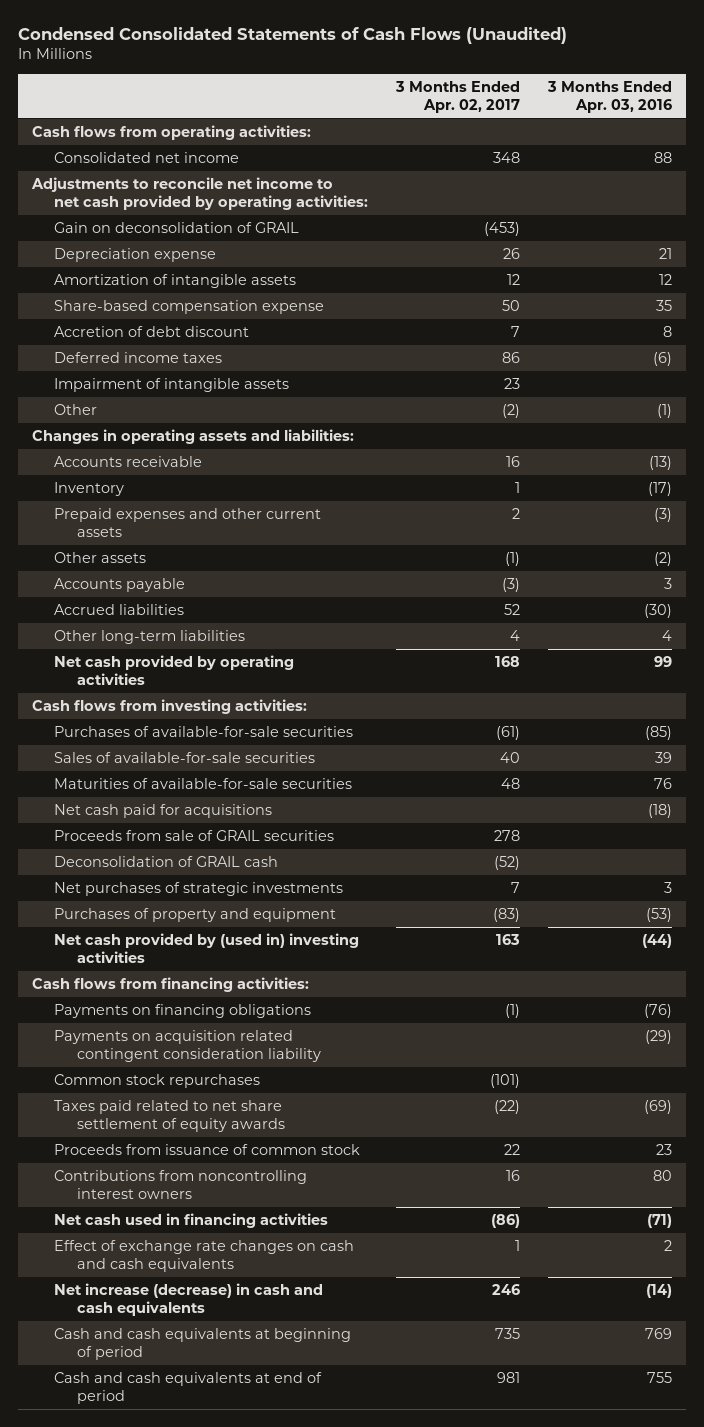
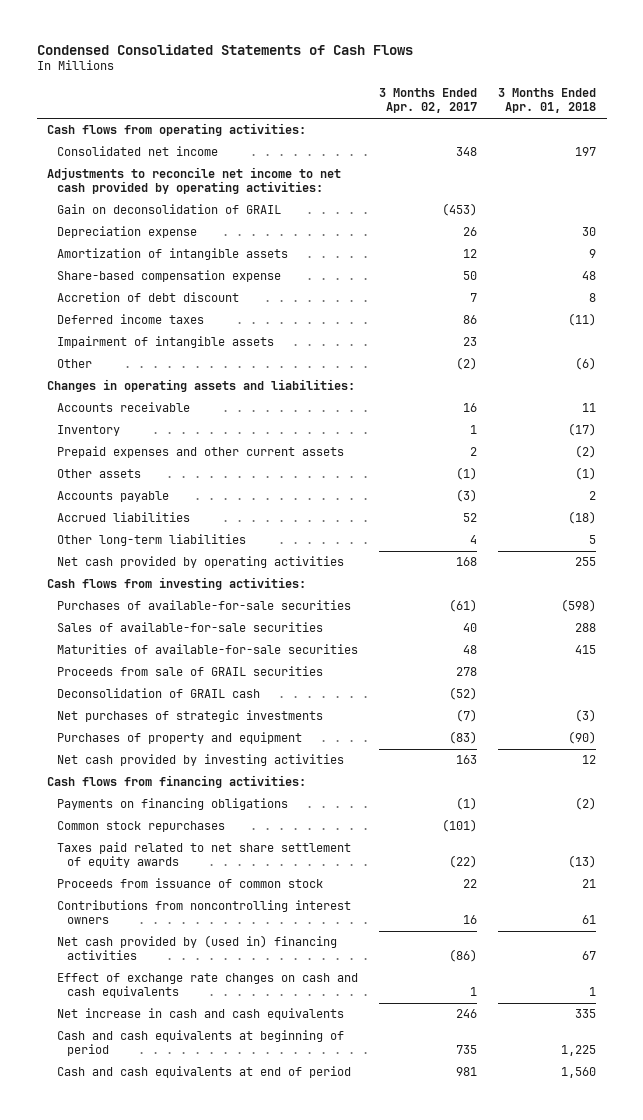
[17,26,567,44] Condensed Consolidated Statements of Cash Flows (Unaudited) -> [36,43,413,55] Condensed Consolidated Statements of Cash Flows
[547,80,673,113] 3 Months Ended Apr. 03, 2016 -> none
none -> [498,88,597,114] 3 Months Ended Apr. 01, 2018
[54,803,273,818] Net cash paid for acquisitions -> none
[511,881,521,893] 7 -> [456,709,478,723] (7)
[54,932,360,964] Net cash provided by (used in) investing activities -> [57,754,345,767] Net cash provided by investing activities
[54,1029,322,1063] Payments on acquisition related contingent consideration liability -> none
[54,1212,329,1228] Net cash used in financing activities -> [57,935,338,961] Net cash provided by (used in) financing activities
[54,1282,324,1317] Net increase (decrease) in cash and cash equivalents -> [57,1008,345,1021] Net increase in cash and cash equivalents

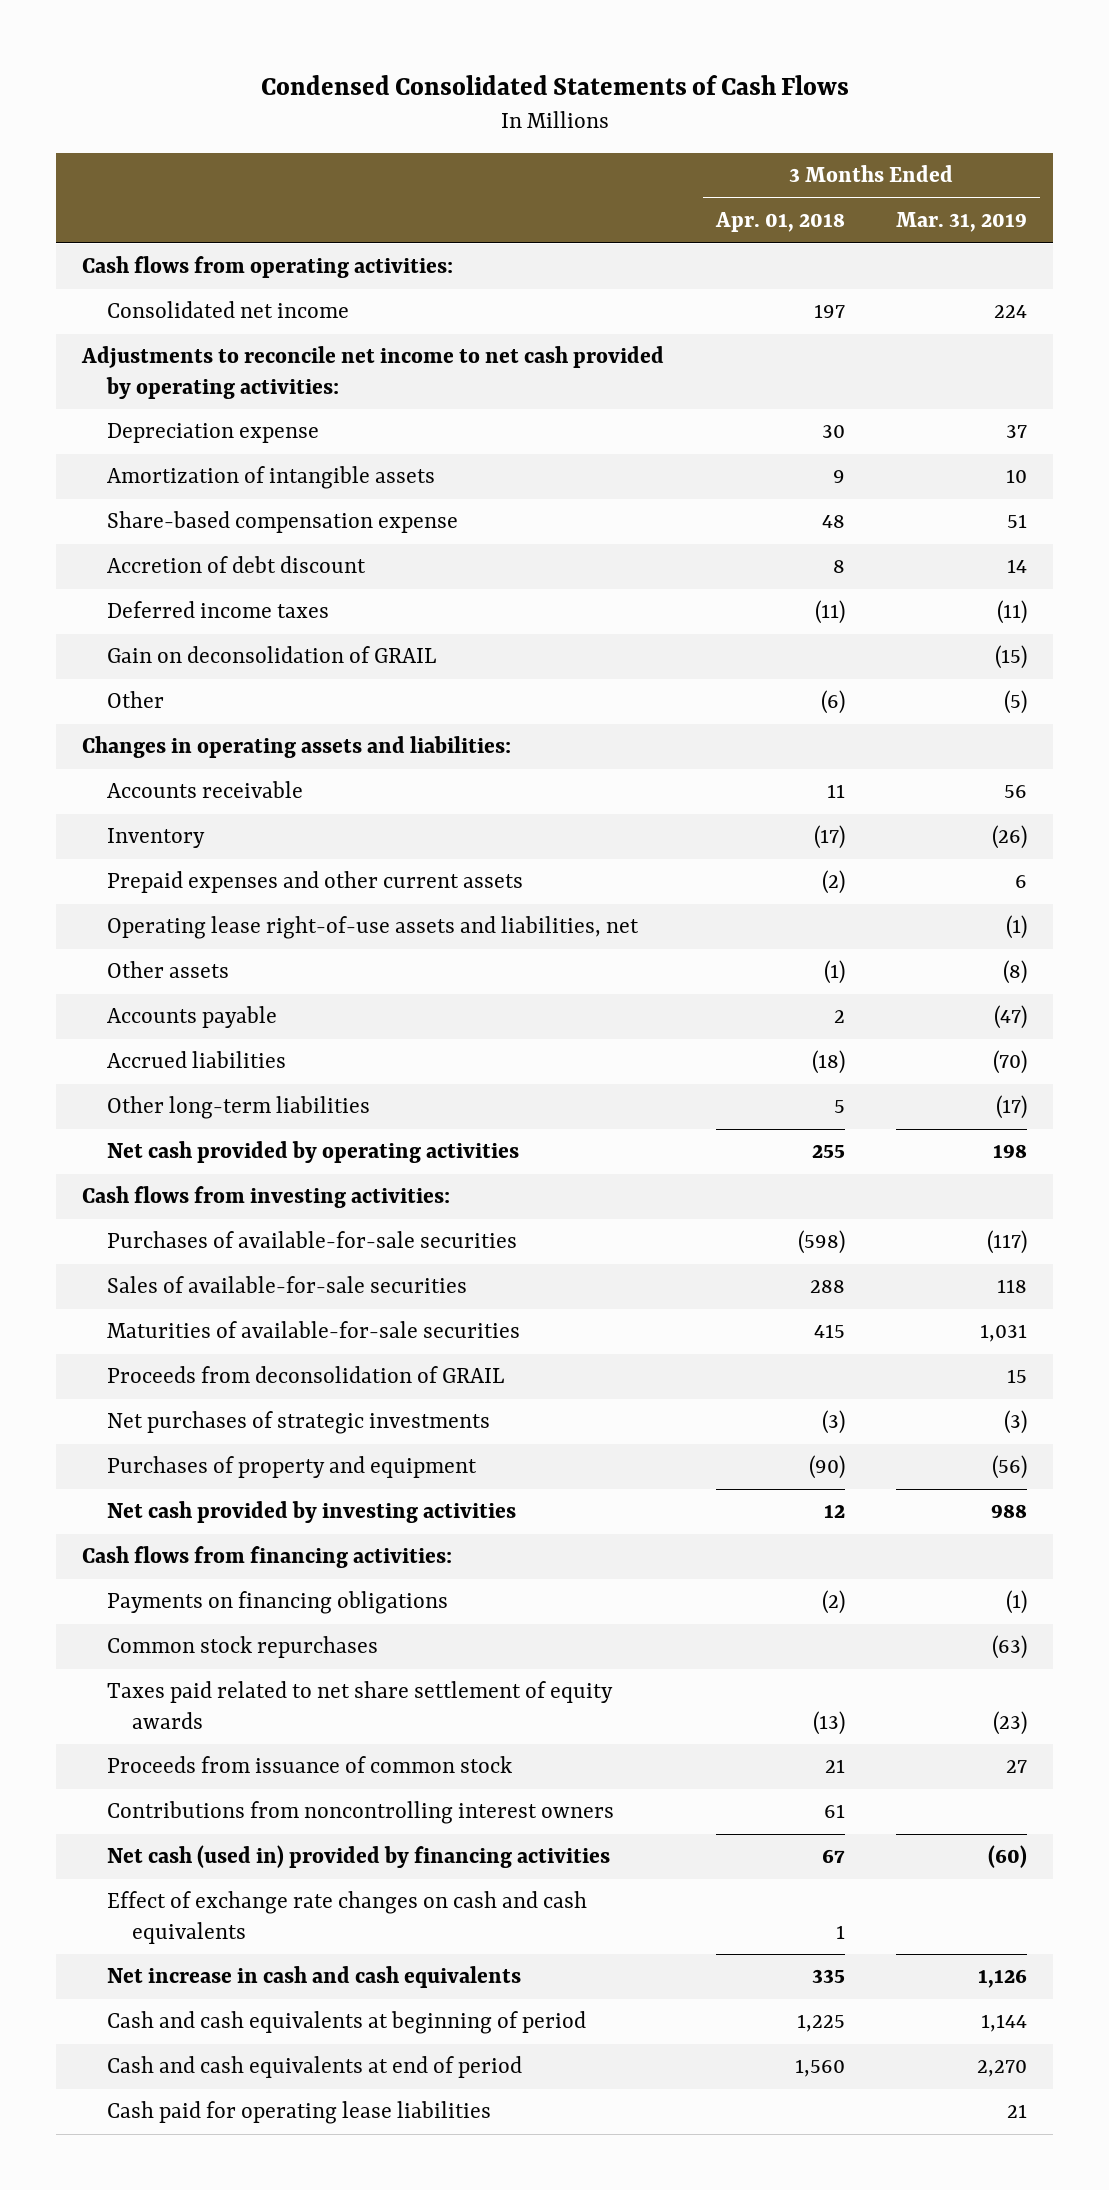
[379,88,478,114] 3 Months Ended Apr. 02, 2017 -> none
none -> [896,212,1028,233] Mar. 31, 2019
[57,336,275,349] Impairment of intangible assets -> none
[57,204,282,215] Gain on deconsolidation of GRAIL -> [106,646,436,664] Gain on deconsolidation of GRAIL
none -> [106,916,639,940] Operating lease right-of-use assets and liabilities, net
[57,688,261,699] Deconsolidation of GRAIL cash -> none
[57,666,324,677] Proceeds from sale of GRAIL securities -> [106,1366,504,1384] Proceeds from deconsolidation of GRAIL
[57,935,338,961] Net cash provided by (used in) financing activities -> [106,1845,610,1869] Net cash (used in) provided by financing activities
none -> [106,2101,491,2125] Cash paid for operating lease liabilities

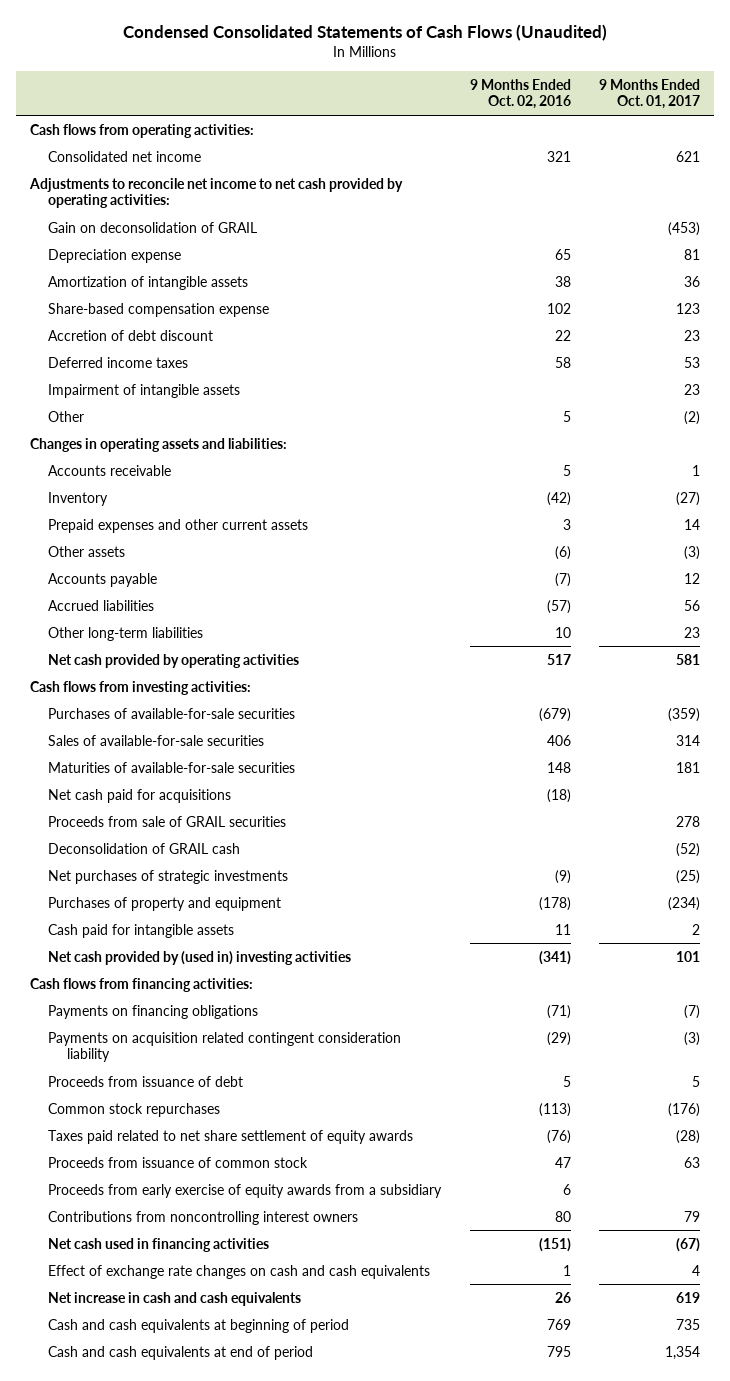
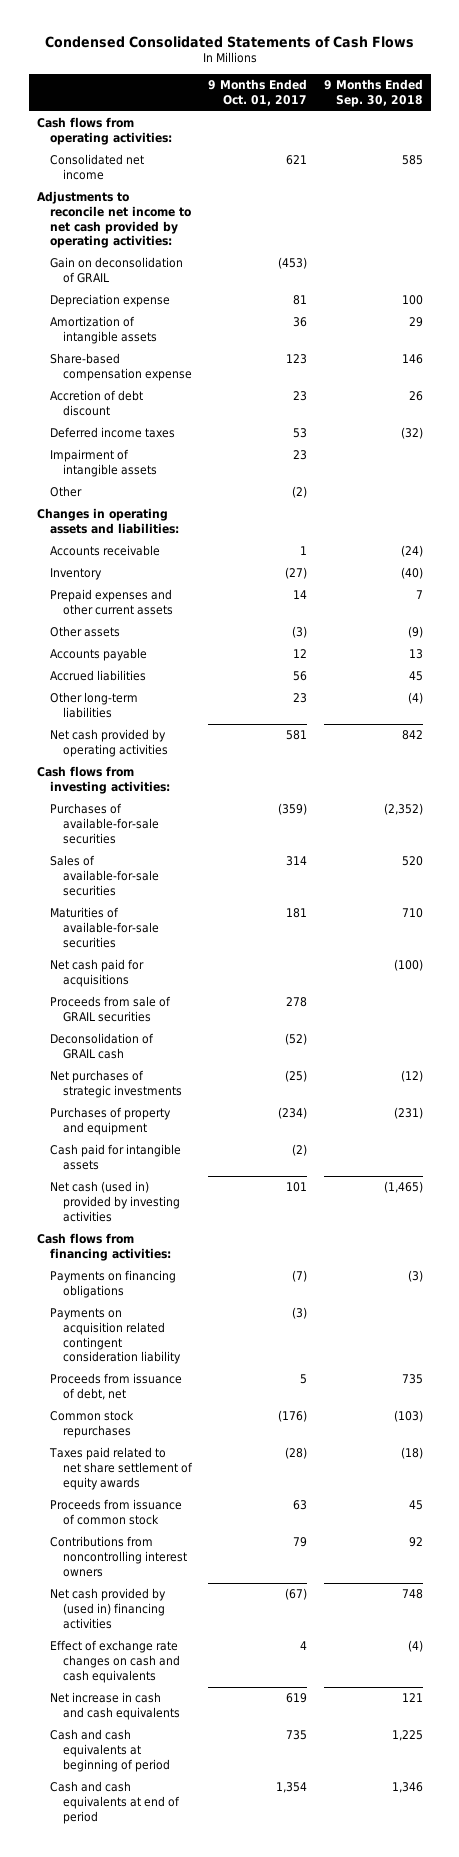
[123,23,608,41] Condensed Consolidated Statements of Cash Flows (Unaudited) -> [44,35,414,48] Condensed Consolidated Statements of Cash Flows
[469,79,571,110] 9 Months Ended Oct. 02, 2016 -> none
none -> [323,79,423,107] 9 Months Ended Sep. 30, 2018
[692,923,701,935] 2 -> [292,1144,308,1157] (2)
[48,950,352,965] Net cash provided by (used in) investing activities -> [49,1181,180,1222] Net cash (used in) provided by investing activities
[48,1075,244,1087] Proceeds from issuance of debt -> [49,1373,182,1401] Proceeds from issuance of debt, net
[48,1183,443,1198] Proceeds from early exercise of equity awards from a subsidiary -> none
[48,1237,270,1252] Net cash used in financing activities -> [49,1588,166,1629] Net cash provided by (used in) financing activities

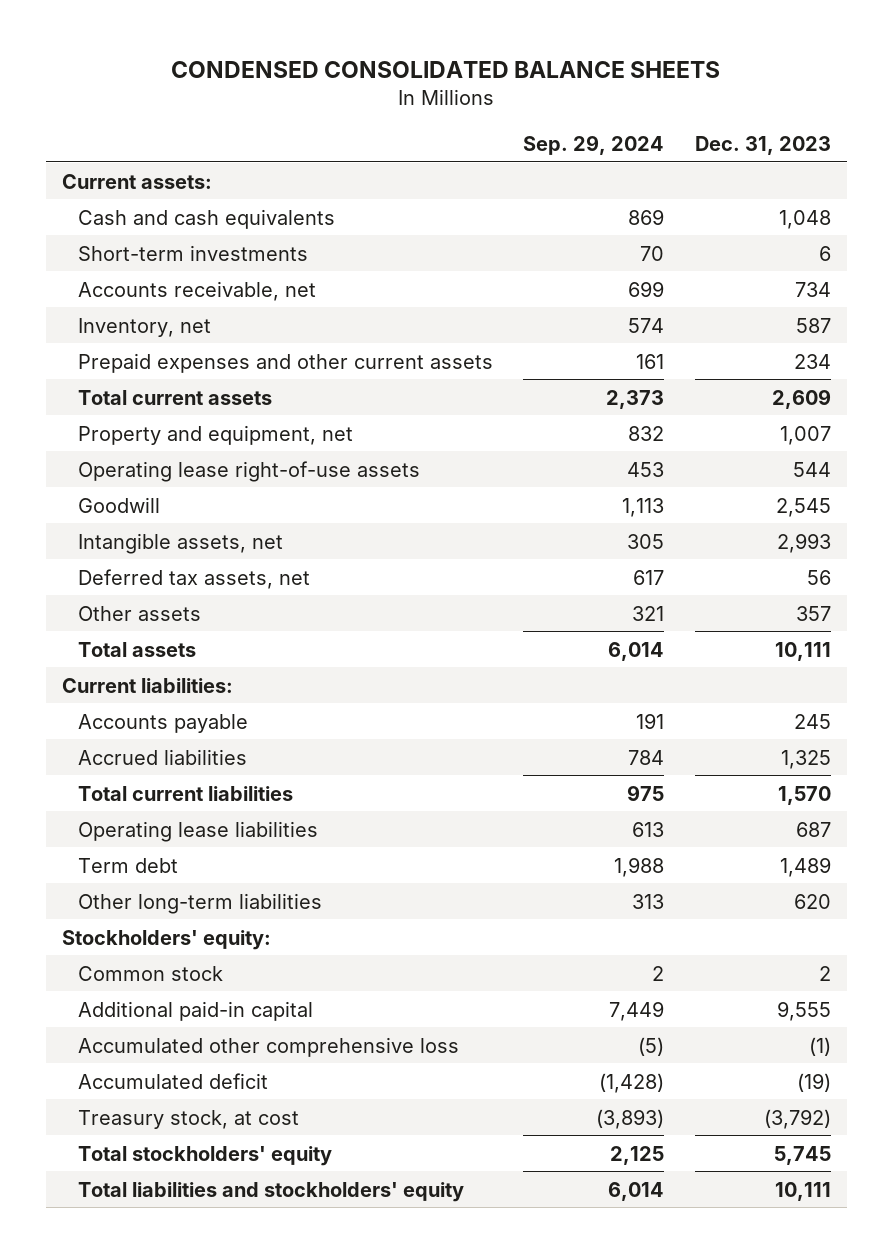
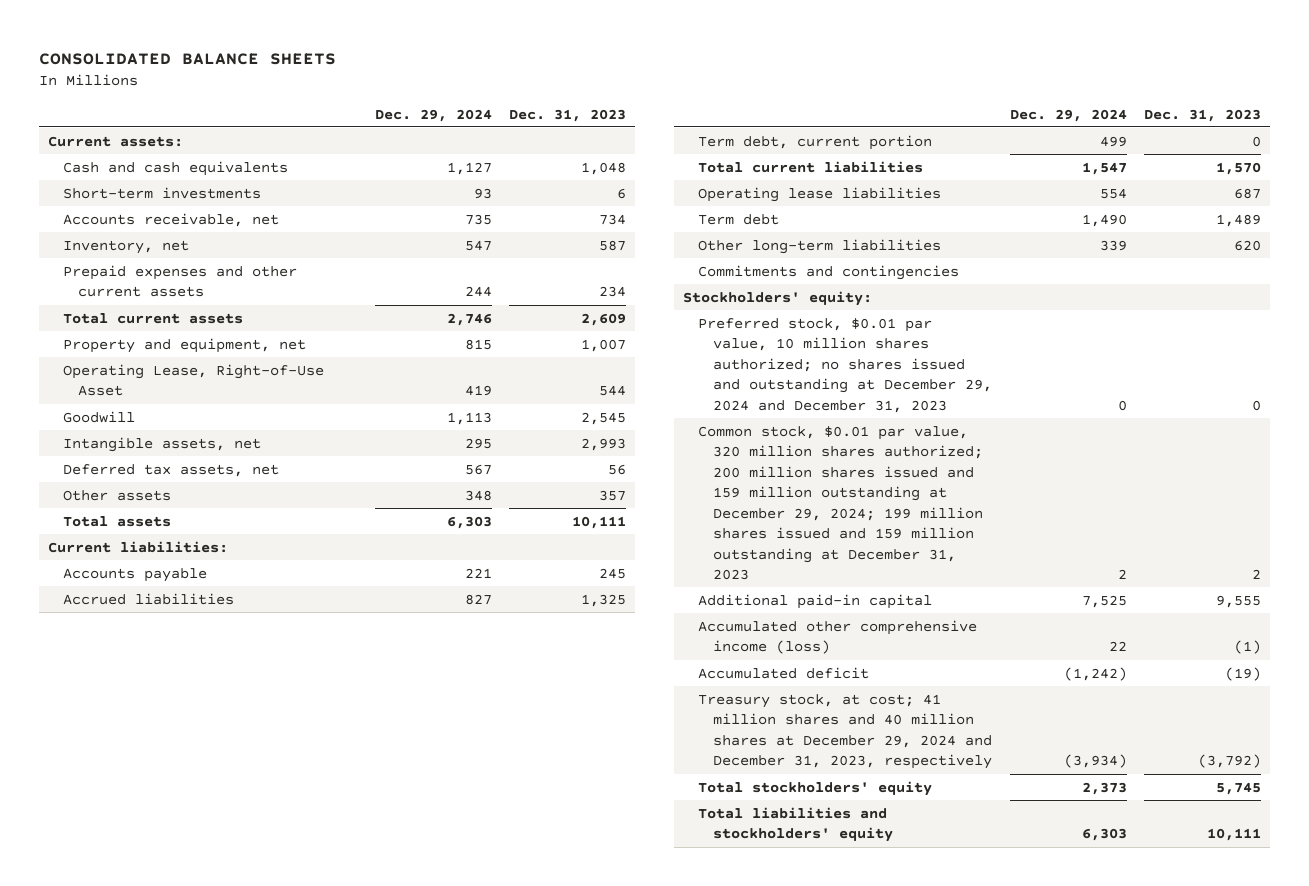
[171,60,721,78] CONDENSED CONSOLIDATED BALANCE SHEETS -> [39,52,337,65] CONSOLIDATED BALANCE SHEETS
[523,134,665,155] Sep. 29, 2024 -> none
none -> [374,108,492,122] Dec. 29, 2024
[77,460,420,482] Operating lease right-of-use assets -> [63,363,325,397] Operating Lease, Right-of-Use Asset
none -> [698,134,933,150] Term debt, current portion
none -> [698,264,960,280] Commitments and contingencies
none -> [698,317,993,413] Preferred stock, $0.01 par value, 10 million shares authorized; no shares issued and outstanding at December 29, 2024 and December 31, 2023
[77,965,223,981] Common stock -> [698,425,984,580] Common stock, $0.01 par value, 320 million shares authorized; 200 million shares issued and 159 million outstanding at December 29, 2024; 199 million shares issued and 159 million outstanding at December 31, 2023
[77,1036,459,1057] Accumulated other comprehensive loss -> [698,619,978,655] Accumulated other comprehensive income (loss)
[77,1109,299,1129] Treasury stock, at cost -> [698,693,993,770] Treasury stock, at cost; 41 million shares and 40 million shares at December 29, 2024 and December 31, 2023, respectively

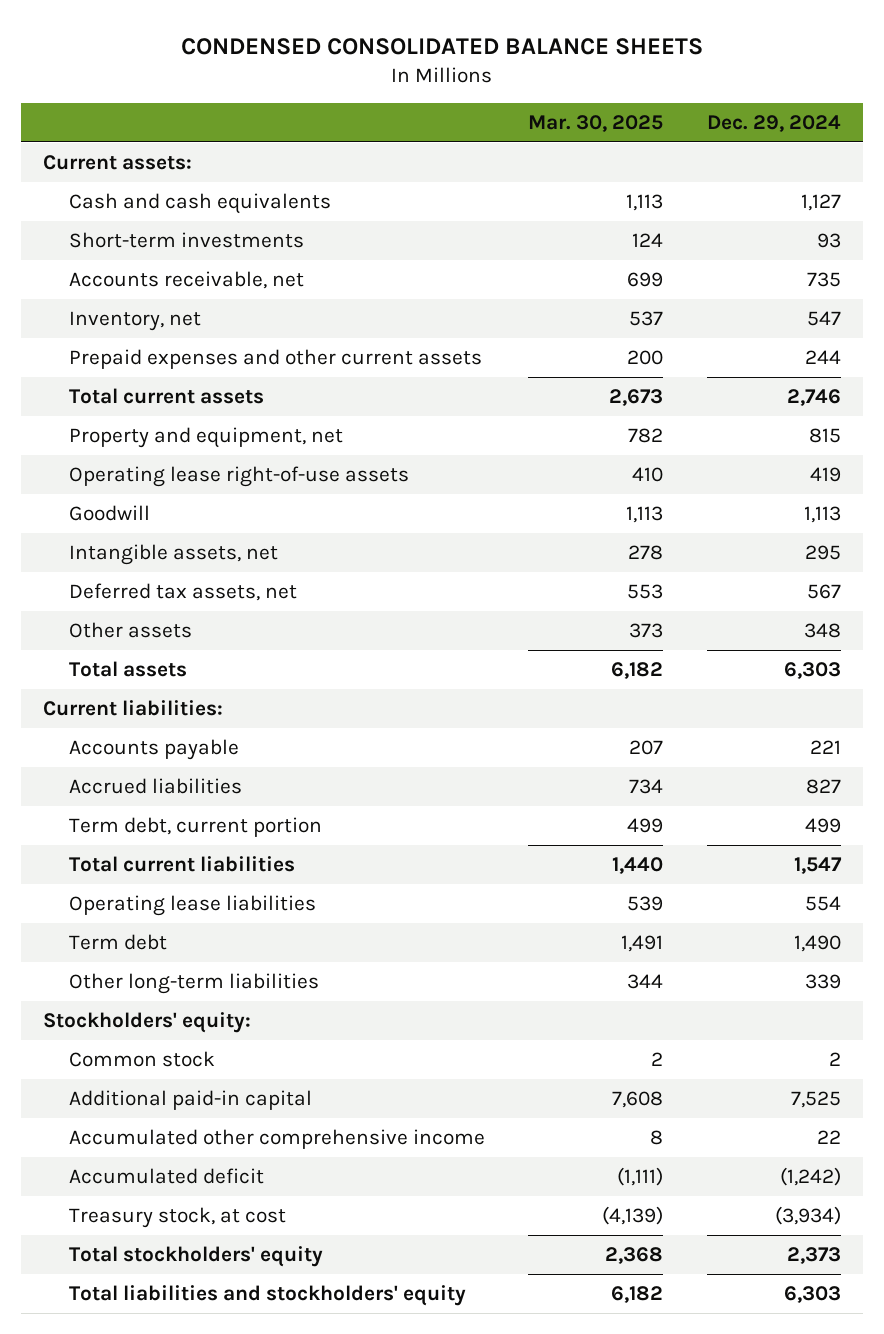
[39,52,337,65] CONSOLIDATED BALANCE SHEETS -> [181,37,704,55] CONDENSED CONSOLIDATED BALANCE SHEETS
[509,108,627,122] Dec. 31, 2023 -> none
none -> [528,115,664,133] Mar. 30, 2025
[63,363,325,397] Operating Lease, Right-of-Use Asset -> [68,465,409,487] Operating lease right-of-use assets
[698,264,960,280] Commitments and contingencies -> none
[698,317,993,413] Preferred stock, $0.01 par value, 10 million shares authorized; no shares issued and outstanding at December 29, 2024 and December 31, 2023 -> none
[698,425,984,580] Common stock, $0.01 par value, 320 million shares authorized; 200 million shares issued and 159 million outstanding at December 29, 2024; 199 million shares issued and 159 million outstanding at December 31, 2023 -> [68,1050,215,1067] Common stock
[698,619,978,655] Accumulated other comprehensive income (loss) -> [68,1128,485,1149] Accumulated other comprehensive income
[698,693,993,770] Treasury stock, at cost; 41 million shares and 40 million shares at December 29, 2024 and December 31, 2023, respectively -> [68,1206,286,1228] Treasury stock, at cost

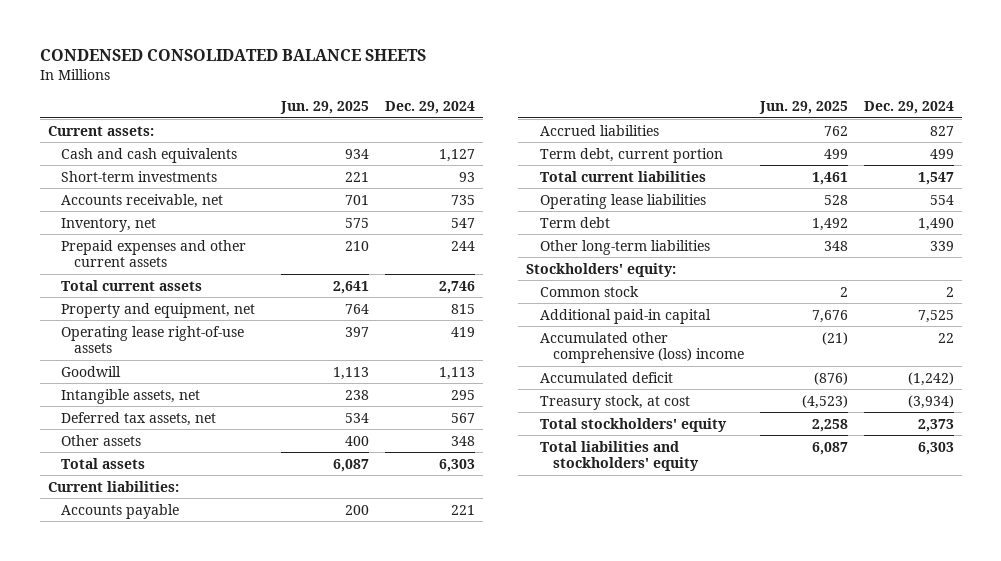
[528,115,664,133] Mar. 30, 2025 -> none
none -> [280,101,370,115] Jun. 29, 2025
[68,1128,485,1149] Accumulated other comprehensive income -> [539,331,745,364] Accumulated other comprehensive (loss) income

